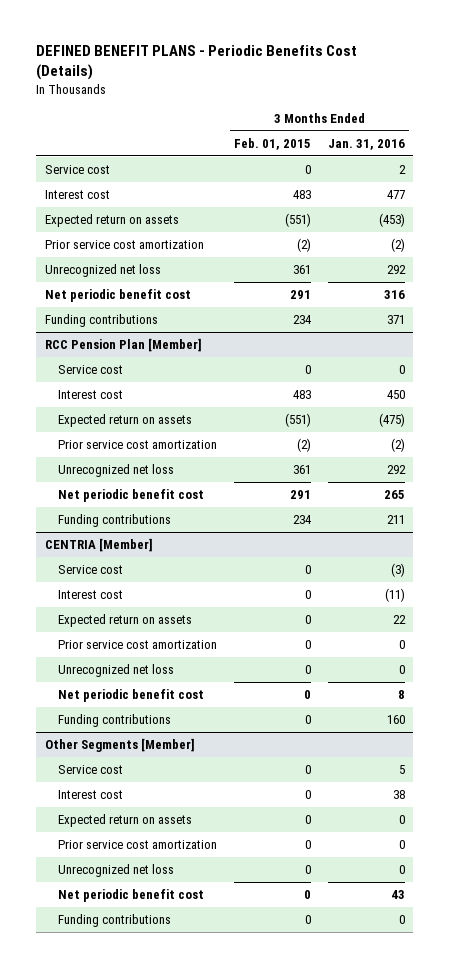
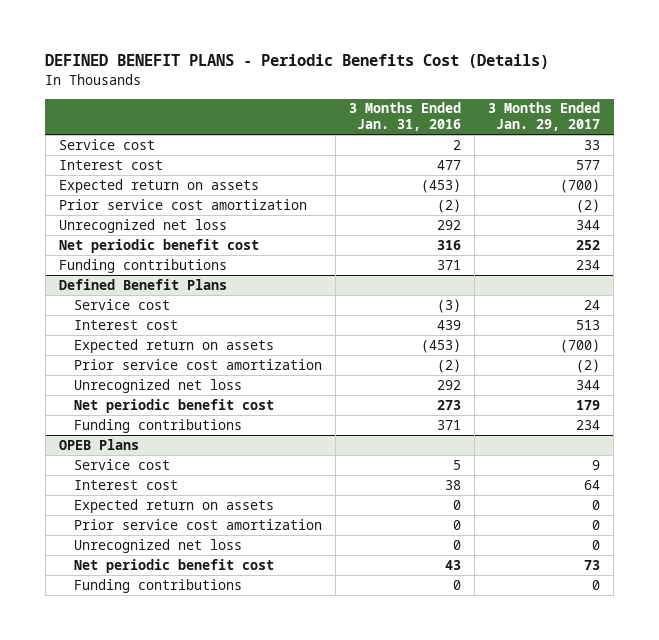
[234,137,312,150] Feb. 01, 2015 -> none
none -> [488,102,601,132] 3 Months Ended Jan. 29, 2017
[44,337,202,352] RCC Pension Plan [Member] -> none
none -> [58,278,227,290] Defined Benefit Plans
[399,364,406,374] 0 -> [437,298,462,313] (3)
[387,389,406,399] 450 -> [437,319,462,330] 439
[379,412,406,427] (475) -> [421,338,462,353] (453)
[44,537,153,552] CENTRIA [Member] -> none
[58,564,124,574] Service cost -> none
[58,589,124,599] Interest cost -> none
[58,613,193,627] Expected return on assets -> none
[58,639,218,649] Prior service cost amortization -> none
[58,663,175,677] Unrecognized net loss -> none
[58,688,205,702] Net periodic benefit cost -> none
[58,713,172,727] Funding contributions -> none
[384,489,406,499] 265 -> [437,399,462,410] 273
[387,514,406,524] 211 -> [437,419,462,430] 371
[44,737,195,752] Other Segments [Member] -> [58,438,139,450] OPEB Plans

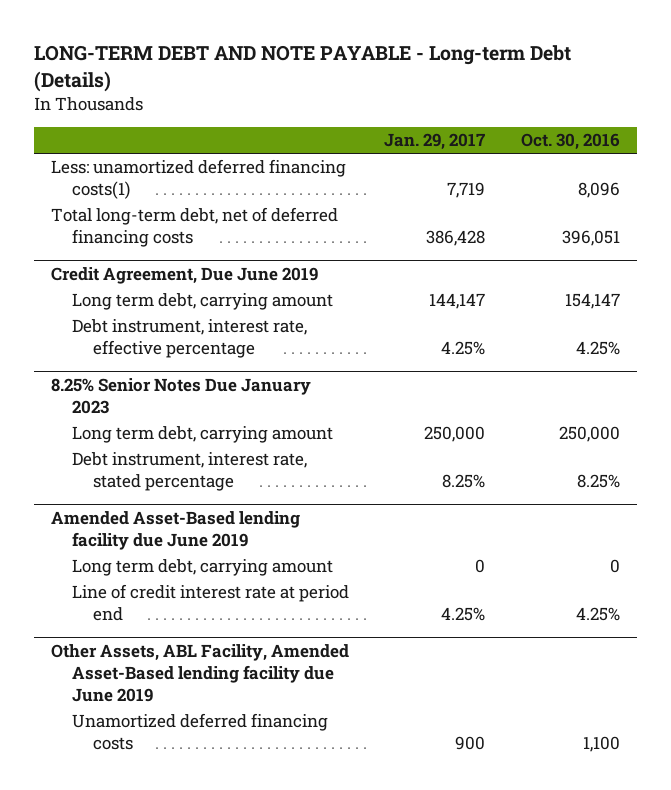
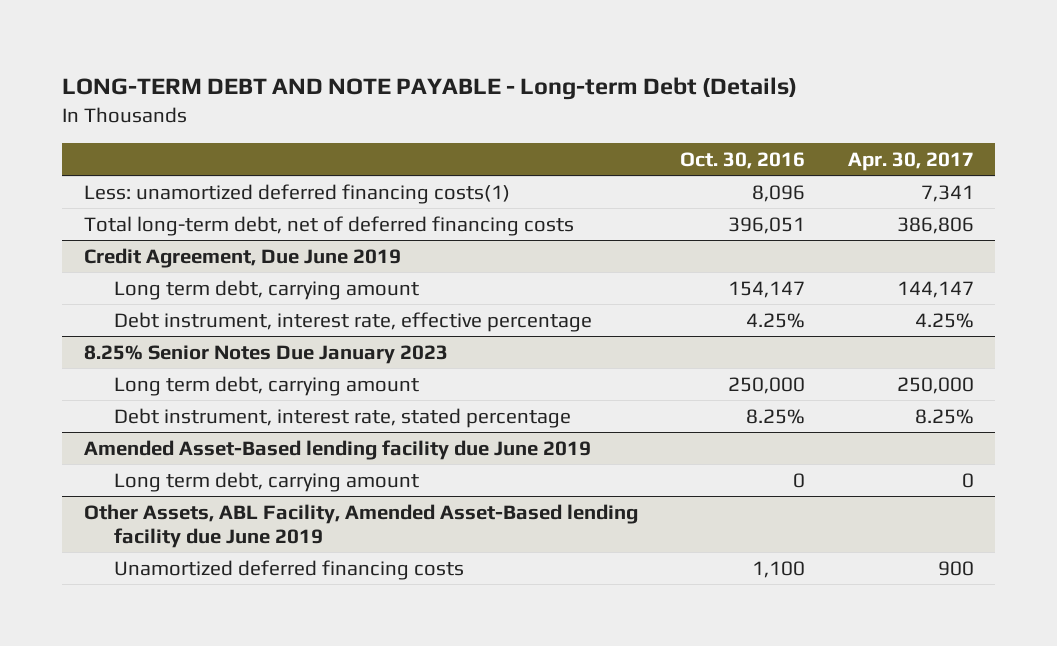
[384,133,486,151] Jan. 29, 2017 -> none
none -> [847,151,974,171] Apr. 30, 2017
[72,584,350,622] Line of credit interest rate at period end -> none

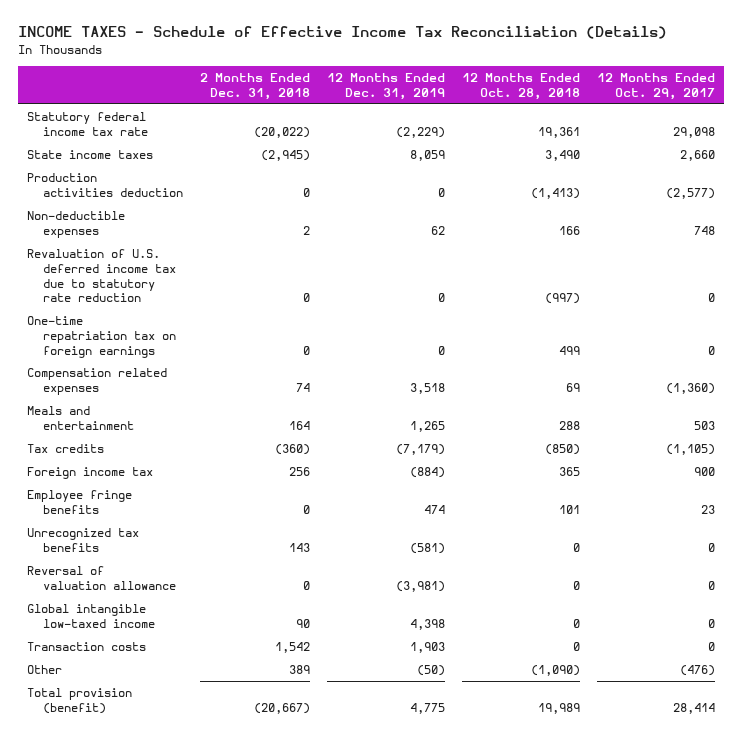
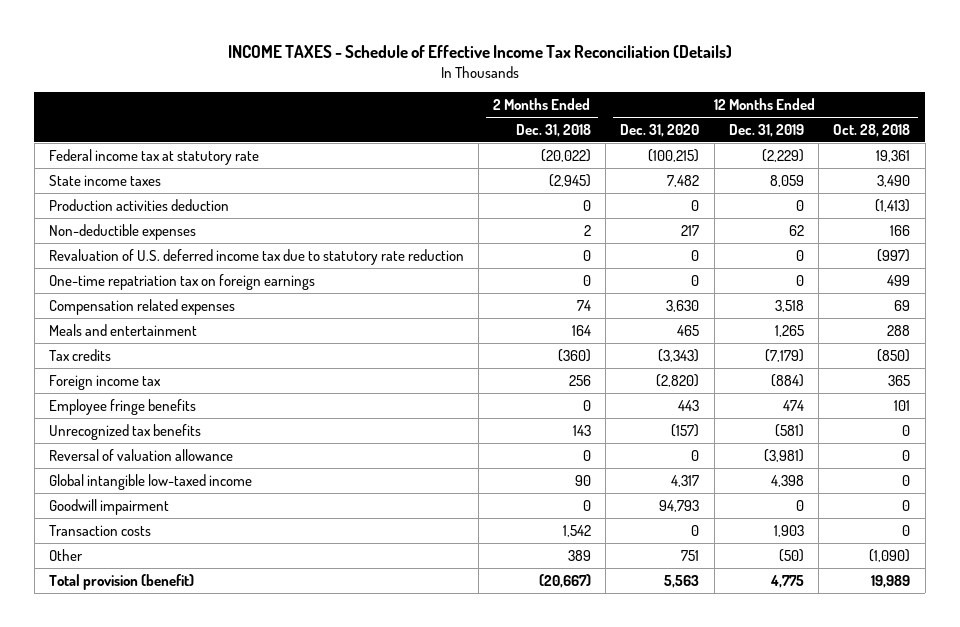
[597,73,716,100] 12 Months Ended Oct. 29, 2017 -> none
none -> [620,123,700,137] Dec. 31, 2020
[26,112,148,136] Statutory federal income tax rate -> [49,148,260,165] Federal income tax at statutory rate
none -> [49,498,170,515] Goodwill impairment

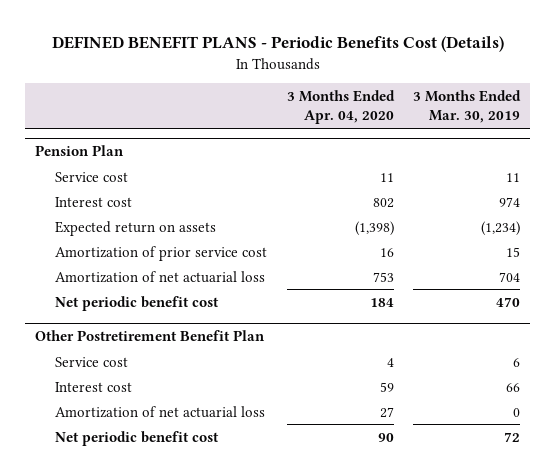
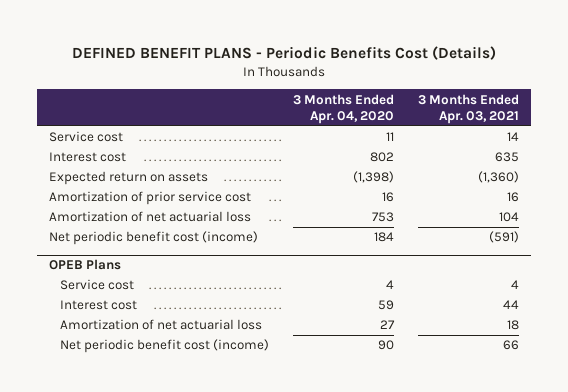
[413,89,522,124] 3 Months Ended Mar. 30, 2019 -> none
none -> [418,93,520,125] 3 Months Ended Apr. 03, 2021
[34,145,124,157] Pension Plan -> none
[55,295,220,311] Net periodic benefit cost -> [48,231,258,246] Net periodic benefit cost (income)
[34,330,265,342] Other Postretirement Benefit Plan -> [48,259,121,271] OPEB Plans
[55,430,220,446] Net periodic benefit cost -> [59,339,269,354] Net periodic benefit cost (income)

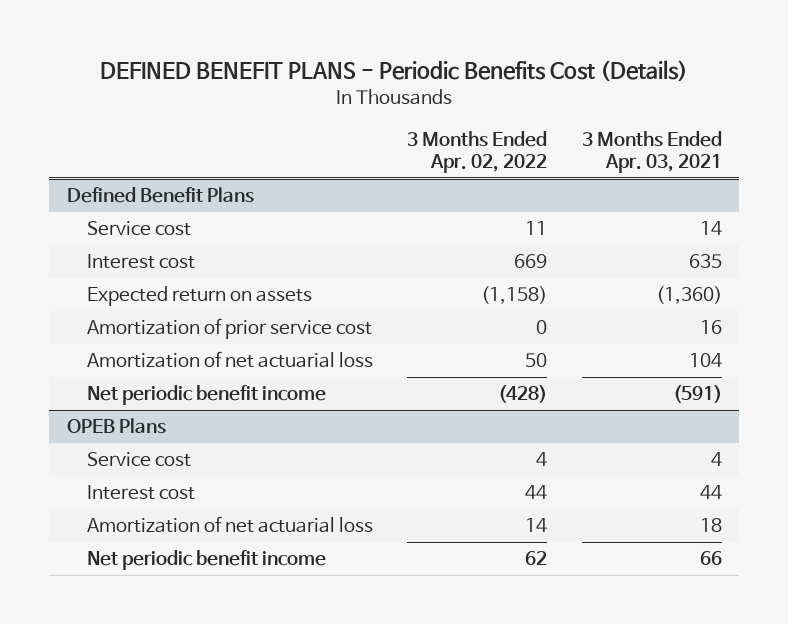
[292,93,394,125] 3 Months Ended Apr. 04, 2020 -> none
none -> [407,130,548,173] 3 Months Ended Apr. 02, 2022
none -> [66,187,254,204] Defined Benefit Plans
[48,231,258,246] Net periodic benefit cost (income) -> [87,385,327,406] Net periodic benefit income
[59,339,269,354] Net periodic benefit cost (income) -> [87,550,327,571] Net periodic benefit income

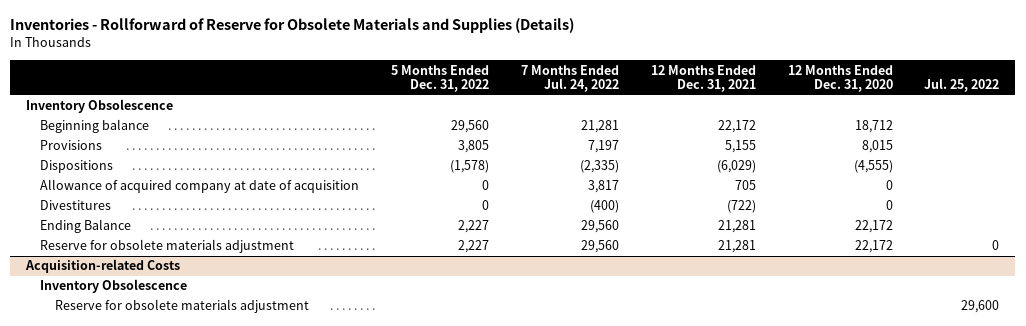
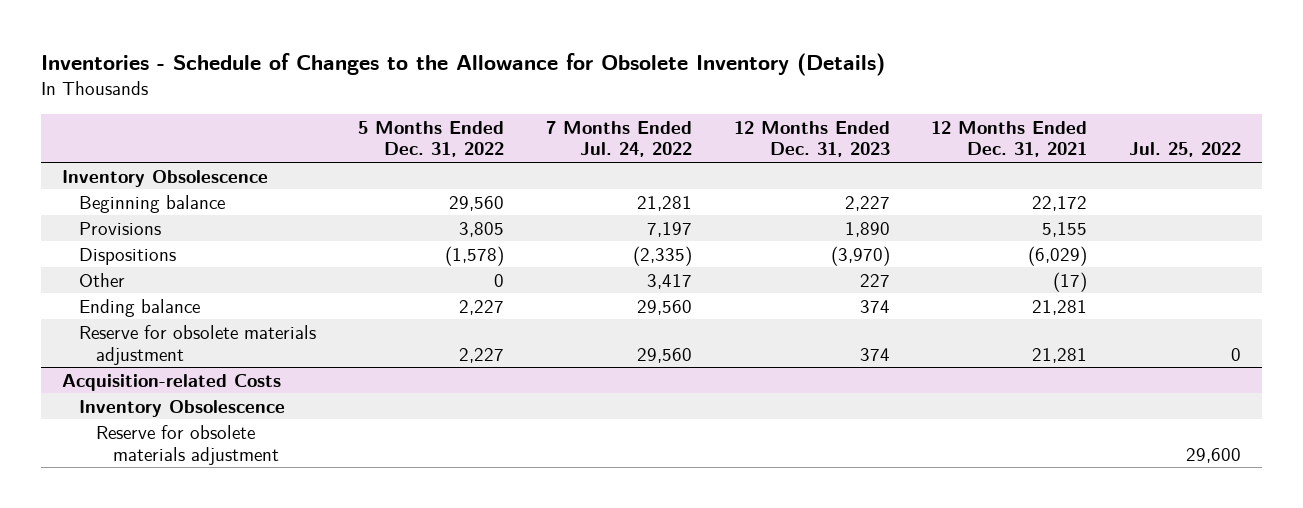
[10,18,575,34] Inventories - Rollforward of Reserve for Obsolete Materials and Supplies (Details) -> [41,53,886,77] Inventories - Schedule of Changes to the Allowance for Obsolete Inventory (Details)
[787,64,893,93] 12 Months Ended Dec. 31, 2020 -> none
none -> [733,120,890,158] 12 Months Ended Dec. 31, 2023
[40,179,360,194] Allowance of acquired company at date of acquisition -> none
[40,200,112,211] Divestitures -> none
none -> [79,272,126,287] Other
[40,219,132,234] Ending Balance -> [79,298,201,317] Ending balance

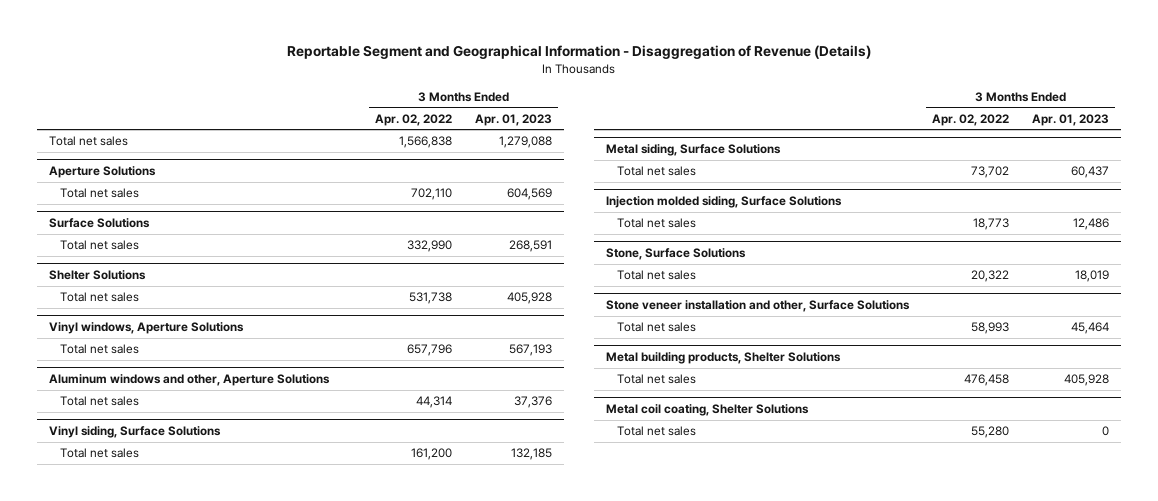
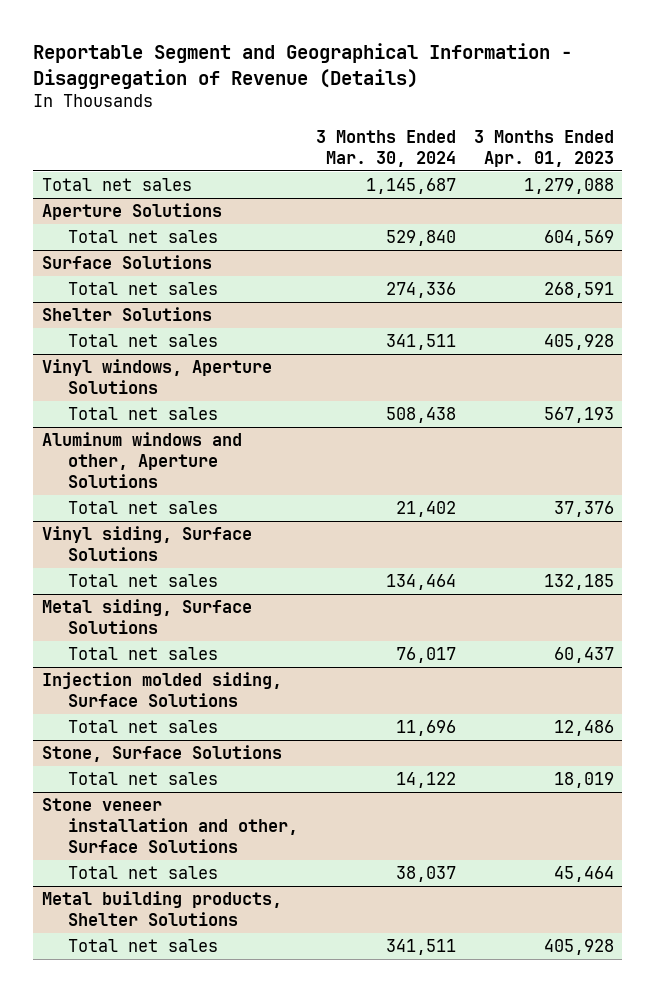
[375,113,453,126] Apr. 02, 2022 -> none
none -> [315,129,456,167] 3 Months Ended Mar. 30, 2024
[605,404,809,417] Metal coil coating, Shelter Solutions -> none
[616,426,696,437] Total net sales -> none

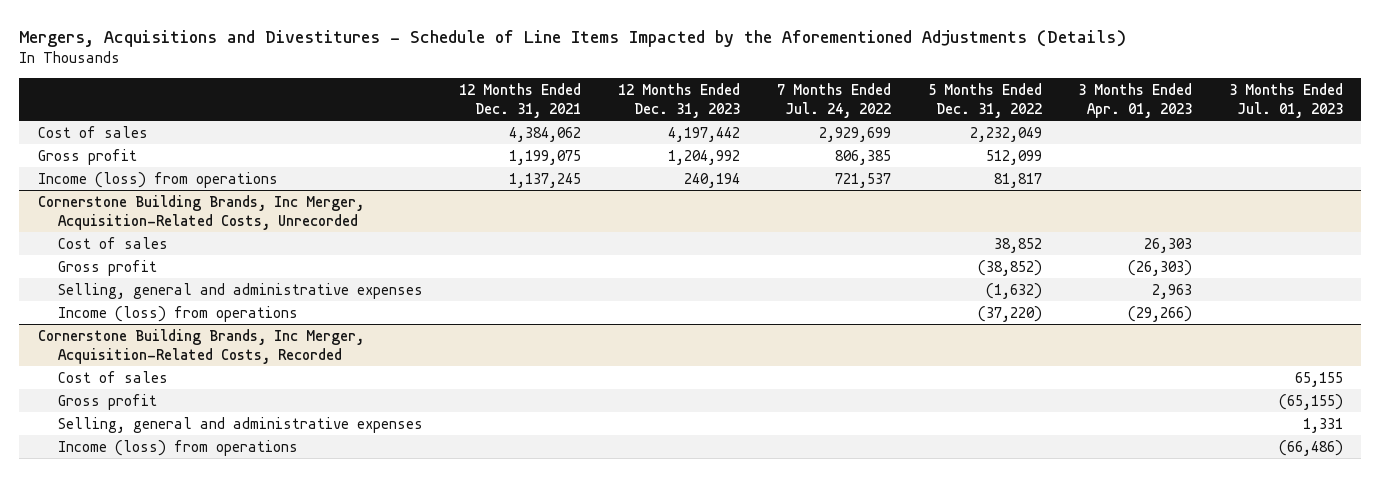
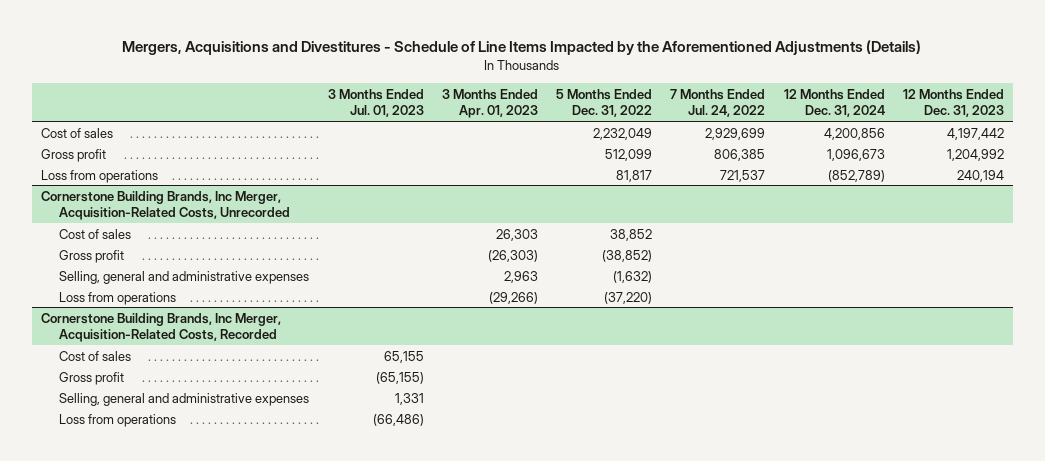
[459,83,582,119] 12 Months Ended Dec. 31, 2021 -> none
none -> [783,88,885,118] 12 Months Ended Dec. 31, 2024
[37,171,278,188] Income (loss) from operations -> [40,169,158,183] Loss from operations
[57,305,298,322] Income (loss) from operations -> [59,291,177,305] Loss from operations
[57,439,298,456] Income (loss) from operations -> [59,413,177,427] Loss from operations

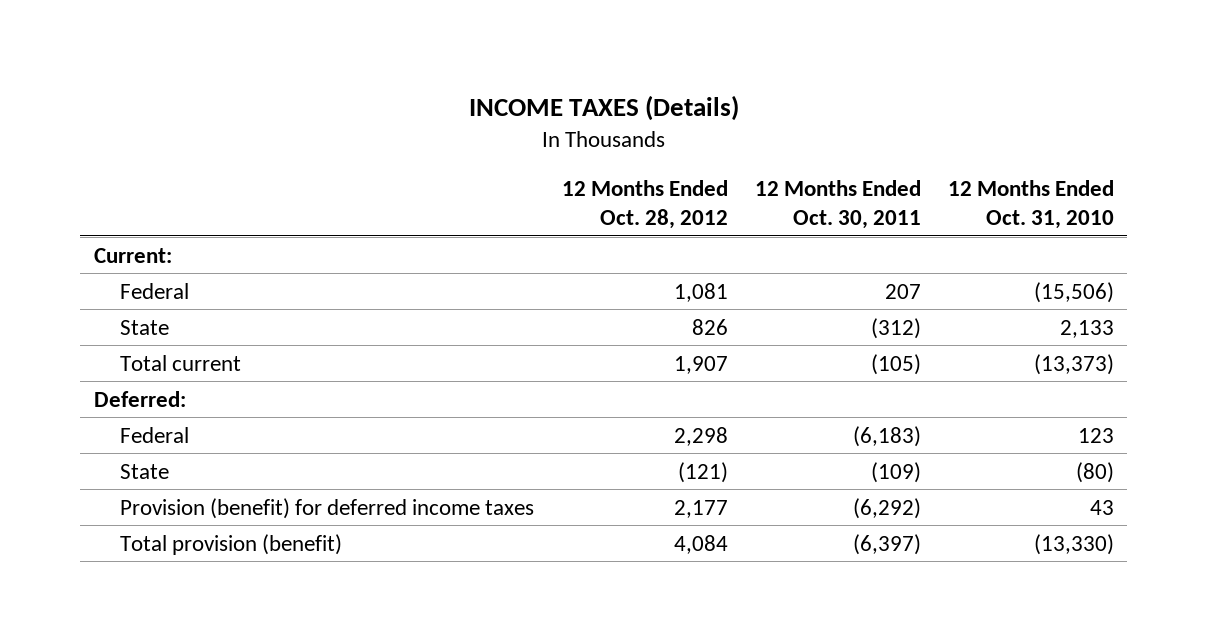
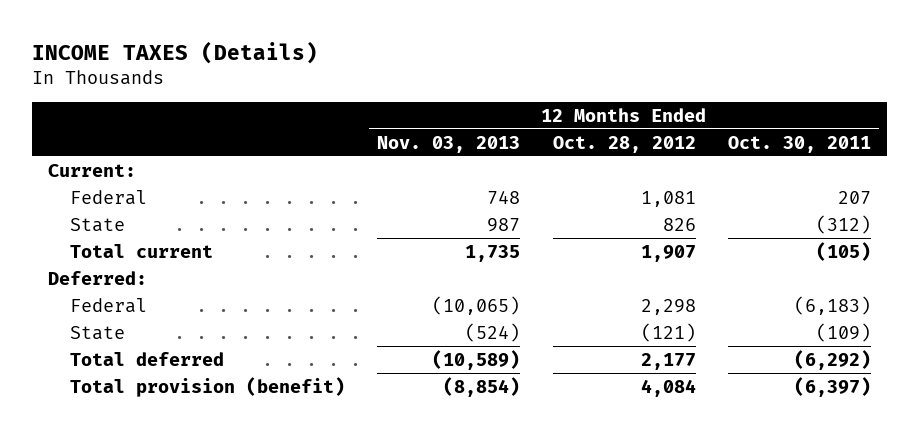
[947,179,1114,230] 12 Months Ended Oct. 31, 2010 -> none
none -> [377,135,521,153] Nov. 03, 2013
[120,497,535,519] Provision (benefit) for deferred income taxes -> [69,351,224,366] Total deferred

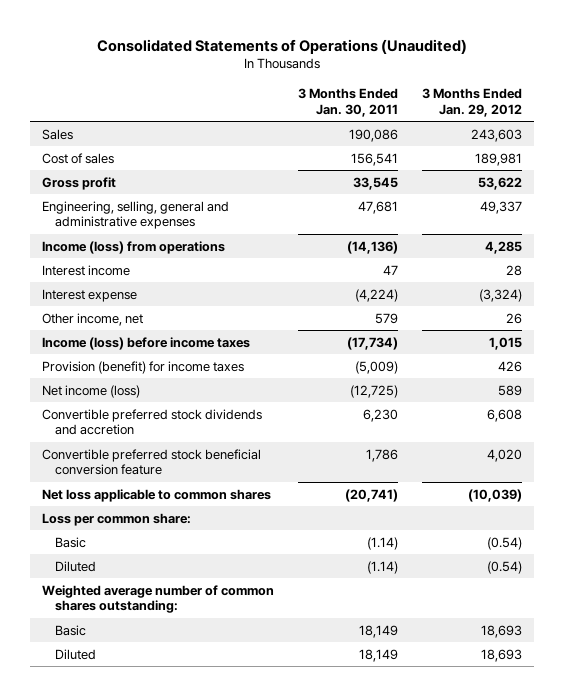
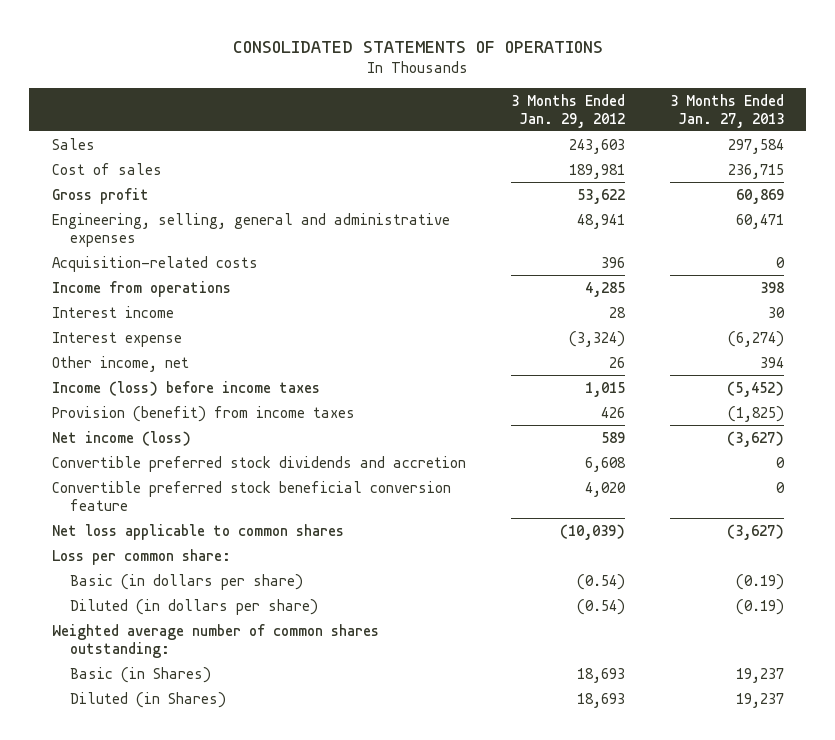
[97,38,468,54] Consolidated Statements of Operations (Unaudited) -> [232,40,603,53] CONSOLIDATED STATEMENTS OF OPERATIONS
[298,88,399,117] 3 Months Ended Jan. 30, 2011 -> none
none -> [669,93,784,128] 3 Months Ended Jan. 27, 2013
[480,200,523,214] 49,337 -> [576,213,625,229] 48,941
none -> [51,255,258,272] Acquisition-related costs
[42,240,226,254] Income (loss) from operations -> [51,280,231,297] Income from operations
[42,360,245,374] Provision (benefit) for income taxes -> [51,405,355,422] Provision (benefit) from income taxes
[55,536,87,548] Basic -> [70,573,304,590] Basic (in dollars per share)
[55,560,97,572] Diluted -> [70,598,319,615] Diluted (in dollars per share)
[55,624,87,636] Basic -> [70,666,212,683] Basic (in Shares)
[55,648,97,660] Diluted -> [70,691,227,708] Diluted (in Shares)

